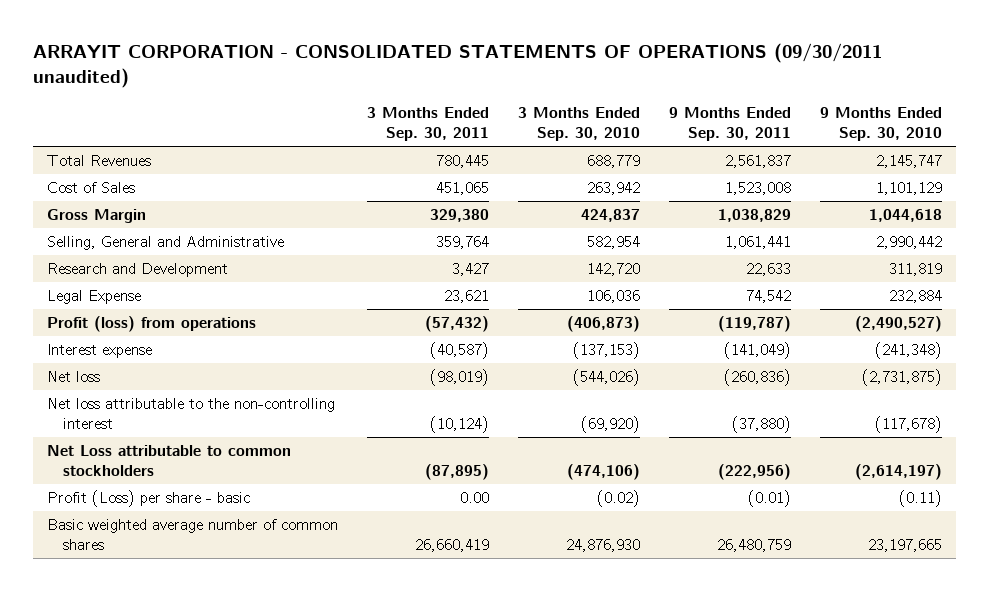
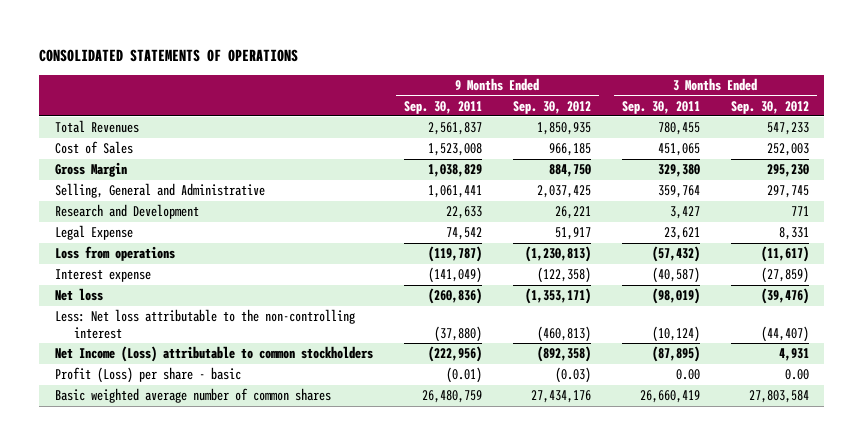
[32,42,882,89] ARRAYIT CORPORATION - CONSOLIDATED STATEMENTS OF OPERATIONS (09/30/2011 unaudited) -> [39,48,299,62] CONSOLIDATED STATEMENTS OF OPERATIONS
[518,107,641,141] 3 Months Ended Sep. 30, 2010 -> none
[819,107,942,141] 9 Months Ended Sep. 30, 2010 -> none
none -> [512,100,591,114] Sep. 30, 2012
none -> [730,100,809,114] Sep. 30, 2012
[436,155,490,169] 780,445 -> [657,122,700,136] 780,455
[47,316,257,333] Profit (loss) from operations -> [54,246,175,262] Loss from operations
[47,398,336,429] Net loss attributable to the non-controlling interest -> [54,309,355,339] Less: Net loss attributable to the non-controlling interest
[47,445,292,476] Net Loss attributable to common stockholders -> [54,346,373,363] Net Income (Loss) attributable to common stockholders

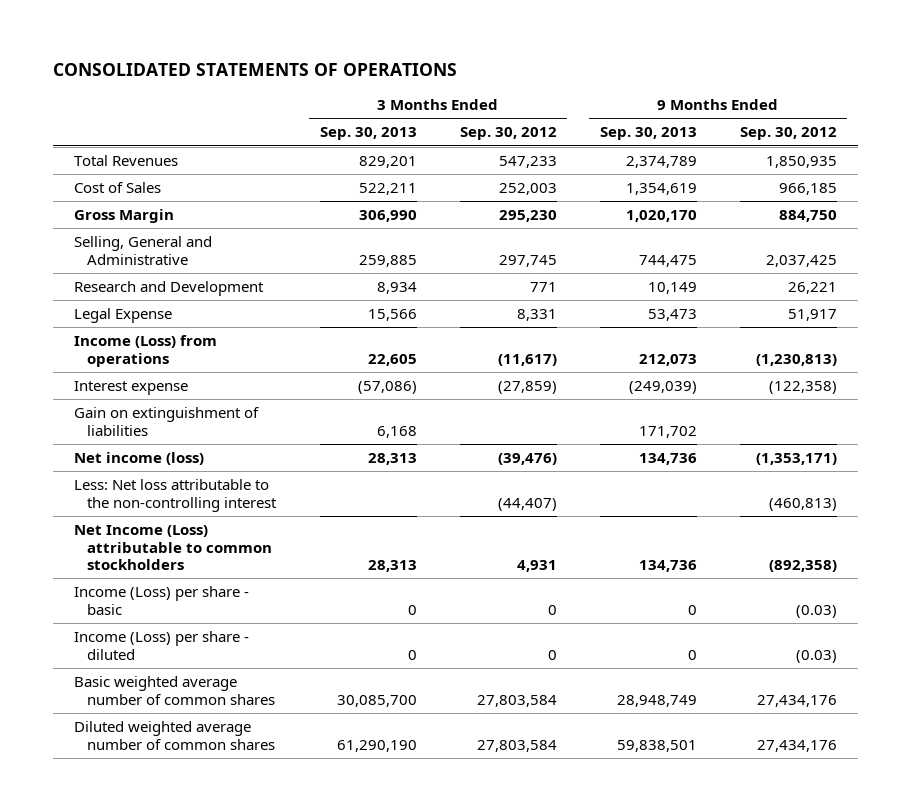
[403,100,482,114] Sep. 30, 2011 -> none
[621,100,700,114] Sep. 30, 2011 -> none
none -> [319,127,417,141] Sep. 30, 2013
none -> [599,127,697,141] Sep. 30, 2013
[54,246,175,262] Loss from operations -> [74,335,218,367] Income (Loss) from operations
none -> [74,407,260,436] Gain on extinguishment of liabilities
[54,288,103,302] Net loss -> [74,452,205,466] Net income (loss)
[54,367,241,384] Profit (Loss) per share - basic -> [74,586,250,615] Income (Loss) per share - basic
[784,369,809,381] 0.00 -> [547,604,557,615] 0
none -> [74,631,250,660] Income (Loss) per share - diluted
none -> [74,721,276,750] Diluted weighted average number of common shares

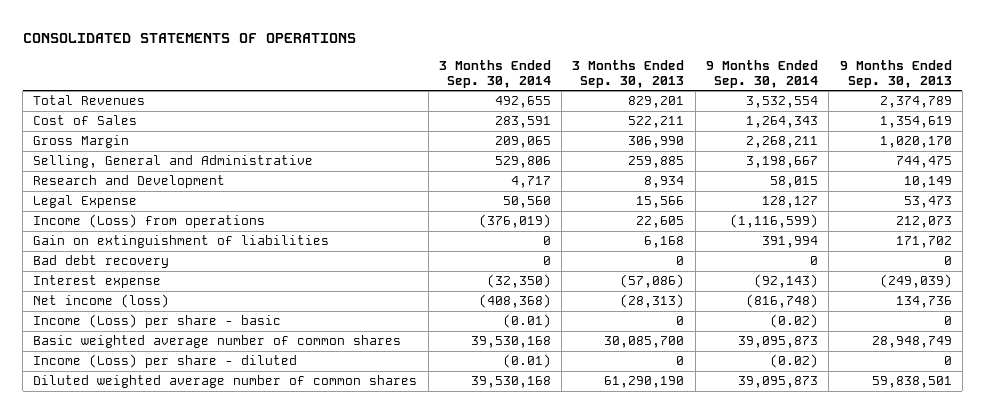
[459,127,557,141] Sep. 30, 2012 -> none
[739,127,837,141] Sep. 30, 2012 -> none
none -> [438,59,551,88] 3 Months Ended Sep. 30, 2014
none -> [706,59,819,88] 9 Months Ended Sep. 30, 2014
[74,479,278,512] Less: Net loss attributable to the non-controlling interest -> none
[74,525,273,571] Net Income (Loss) attributable to common stockholders -> none
none -> [33,255,170,269] Bad debt recovery
[74,381,189,396] Interest expense -> [33,275,162,289] Interest expense
[367,453,417,466] 28,313 -> [620,294,685,309] (28,313)
[74,631,250,660] Income (Loss) per share - diluted -> [33,354,298,369] Income (Loss) per share - diluted

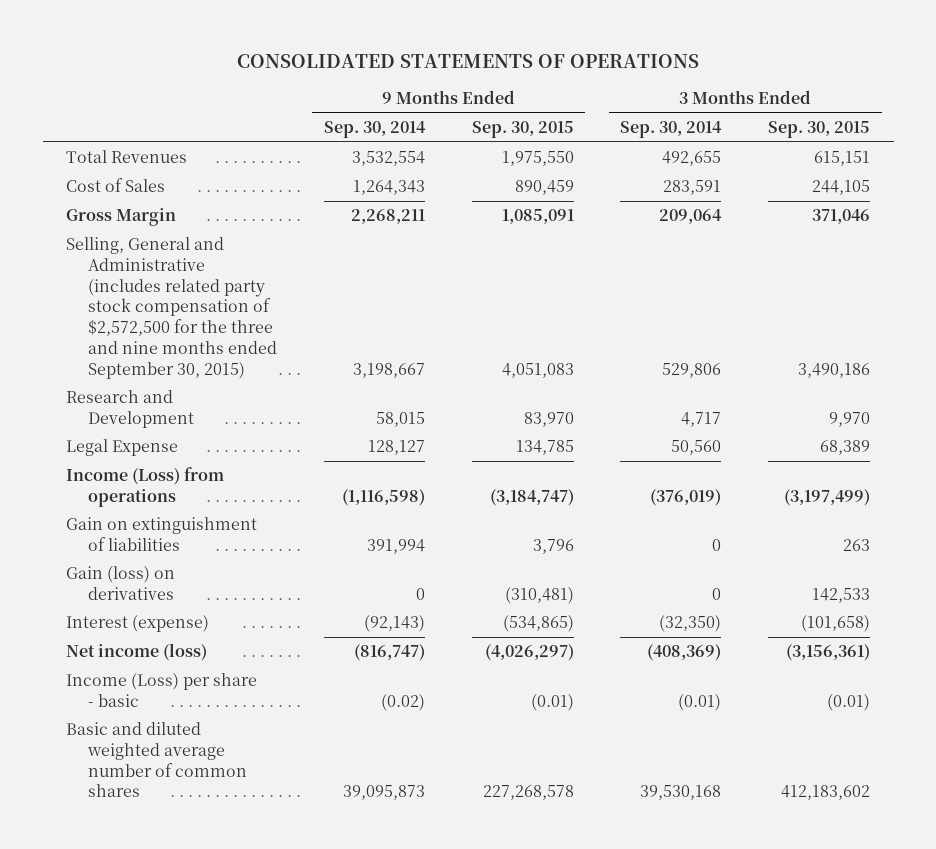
[572,59,685,88] 3 Months Ended Sep. 30, 2013 -> none
[839,59,952,88] 9 Months Ended Sep. 30, 2013 -> none
none -> [471,121,574,139] Sep. 30, 2015
none -> [768,121,871,139] Sep. 30, 2015
[494,136,551,149] 209,065 -> [659,209,723,225] 209,064
[33,155,314,169] Selling, General and Administrative -> [66,237,278,379] Selling, General and Administrative (includes related party stock compensation of $2,572,500 for the three and nine months ended September 30, 2015)
[730,214,819,229] (1,116,599) -> [342,489,426,507] (1,116,598)
[33,255,170,269] Bad debt recovery -> none
none -> [66,566,176,601] Gain (loss) on derivatives
[33,275,162,289] Interest expense -> [66,615,210,633] Interest (expense)
[478,294,551,309] (408,368) -> [647,644,722,662] (408,369)
[746,294,819,309] (816,748) -> [354,644,426,662] (816,747)
[33,354,298,369] Income (Loss) per share - diluted -> none
[33,375,418,389] Diluted weighted average number of common shares -> none
[33,335,402,349] Basic weighted average number of common shares -> [66,722,248,798] Basic and diluted weighted average number of common shares

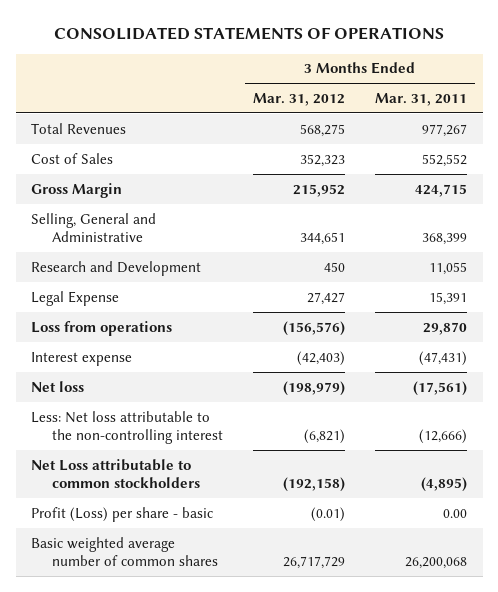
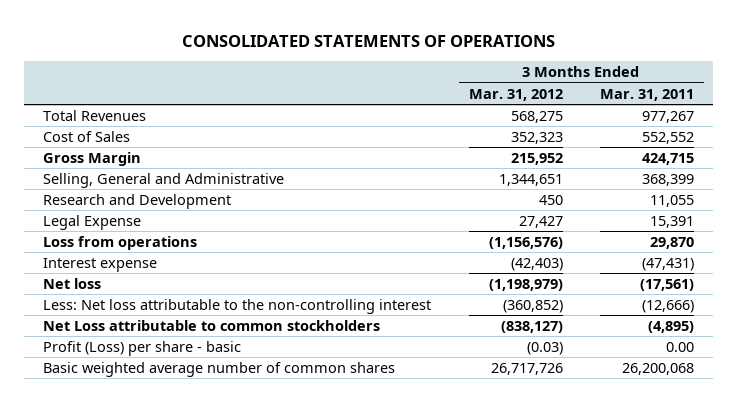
[300,231,346,245] 344,651 -> [498,173,563,186] 1,344,651
[283,320,346,336] (156,576) -> [488,236,563,249] (1,156,576)
[283,380,346,396] (198,979) -> [488,278,563,291] (1,198,979)
[304,428,346,444] (6,821) -> [502,299,563,313] (360,852)
[283,476,346,492] (192,158) -> [500,320,563,333] (838,127)
[311,506,346,522] (0.01) -> [526,341,563,355] (0.03)
[283,555,346,569] 26,717,729 -> [490,362,563,375] 26,717,726

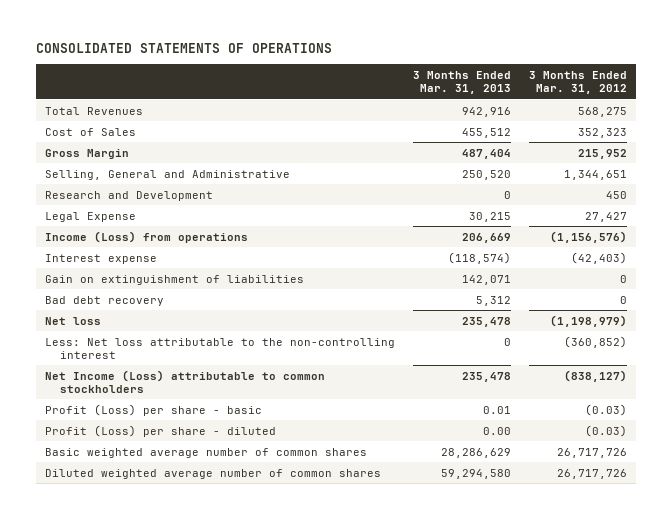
[600,88,695,101] Mar. 31, 2011 -> none
none -> [412,71,511,94] 3 Months Ended Mar. 31, 2013
[42,235,197,250] Loss from operations -> [45,230,249,243] Income (Loss) from operations
none -> [45,274,305,285] Gain on extinguishment of liabilities
none -> [45,295,165,306] Bad debt recovery
[42,319,380,331] Net Loss attributable to common stockholders -> [45,369,326,393] Net Income (Loss) attributable to common stockholders
none -> [45,424,277,437] Profit (Loss) per share - diluted
none -> [45,468,382,479] Diluted weighted average number of common shares

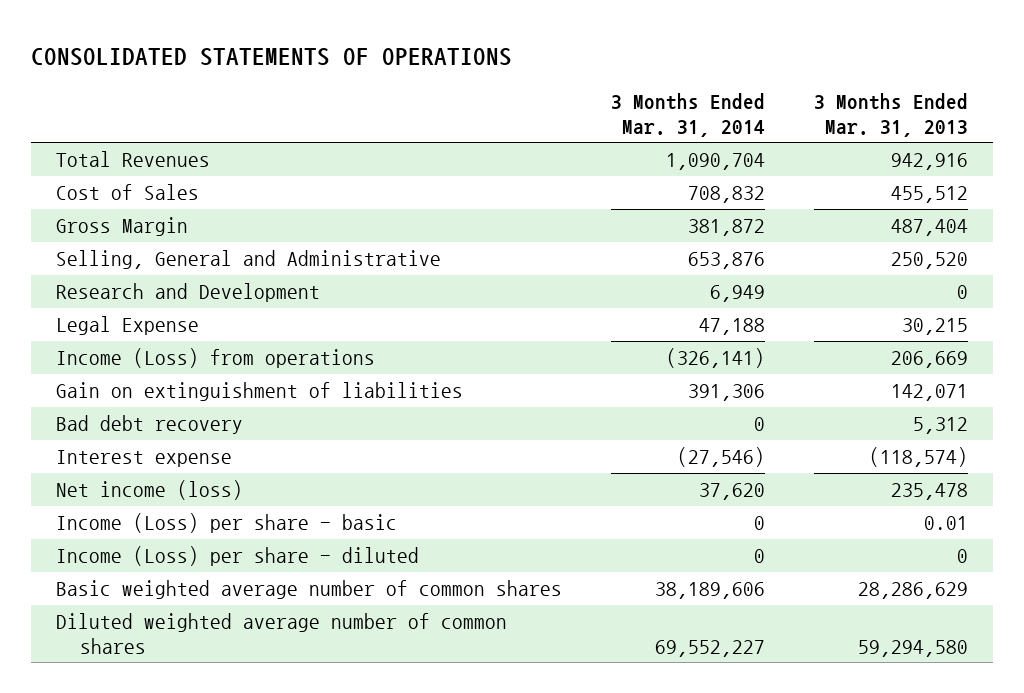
[528,71,627,94] 3 Months Ended Mar. 31, 2012 -> none
none -> [611,93,766,137] 3 Months Ended Mar. 31, 2014
[45,337,396,359] Less: Net loss attributable to the non-controlling interest -> none
[45,369,326,393] Net Income (Loss) attributable to common stockholders -> none
[45,253,158,264] Interest expense -> [55,450,232,468] Interest expense
[45,316,102,325] Net loss -> [55,480,243,501] Net income (loss)
[45,403,263,416] Profit (Loss) per share - basic -> [55,513,397,534] Income (Loss) per share - basic
[45,424,277,437] Profit (Loss) per share - diluted -> [55,546,419,567] Income (Loss) per share - diluted
[482,426,511,435] 0.00 -> [957,549,969,564] 0

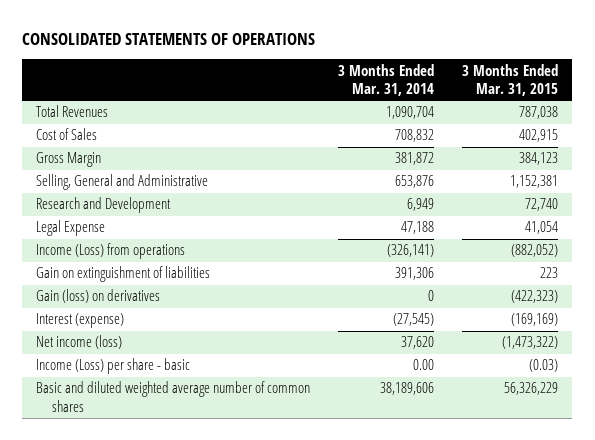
[814,93,969,137] 3 Months Ended Mar. 31, 2013 -> none
none -> [462,63,559,97] 3 Months Ended Mar. 31, 2015
[55,415,243,435] Bad debt recovery -> none
none -> [36,289,161,304] Gain (loss) on derivatives
[55,450,232,468] Interest expense -> [36,313,125,329] Interest (expense)
[677,447,766,468] (27,546) -> [393,313,435,327] (27,545)
[55,546,419,567] Income (Loss) per share - diluted -> none
[55,613,507,654] Diluted weighted average number of common shares -> none
[754,516,766,531] 0 -> [413,359,435,371] 0.00
[55,580,562,600] Basic weighted average number of common shares -> [36,381,311,412] Basic and diluted weighted average number of common shares

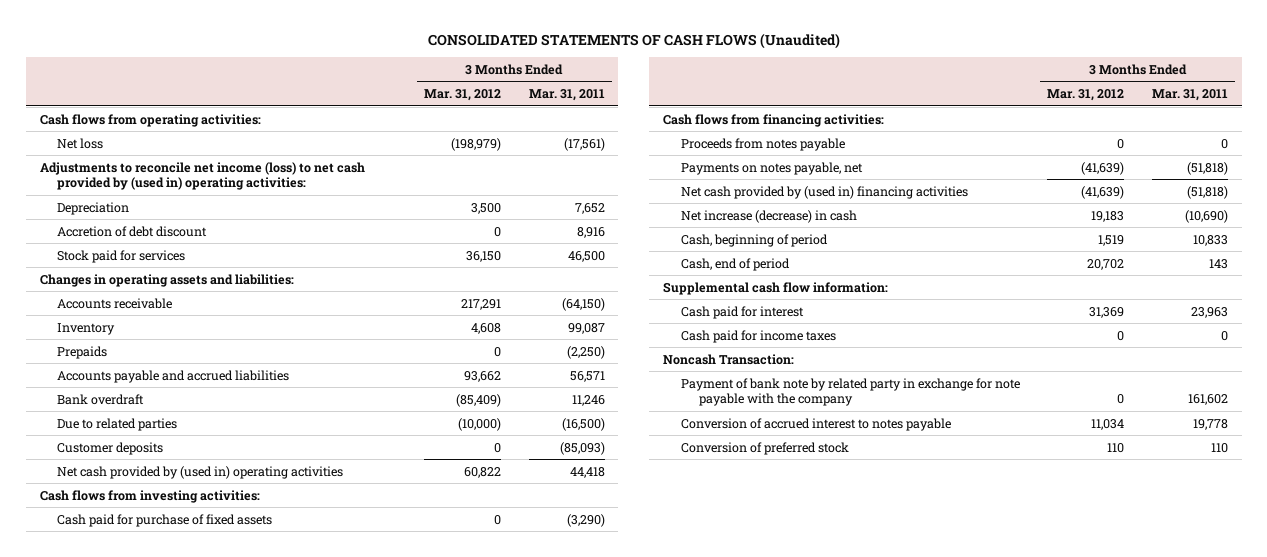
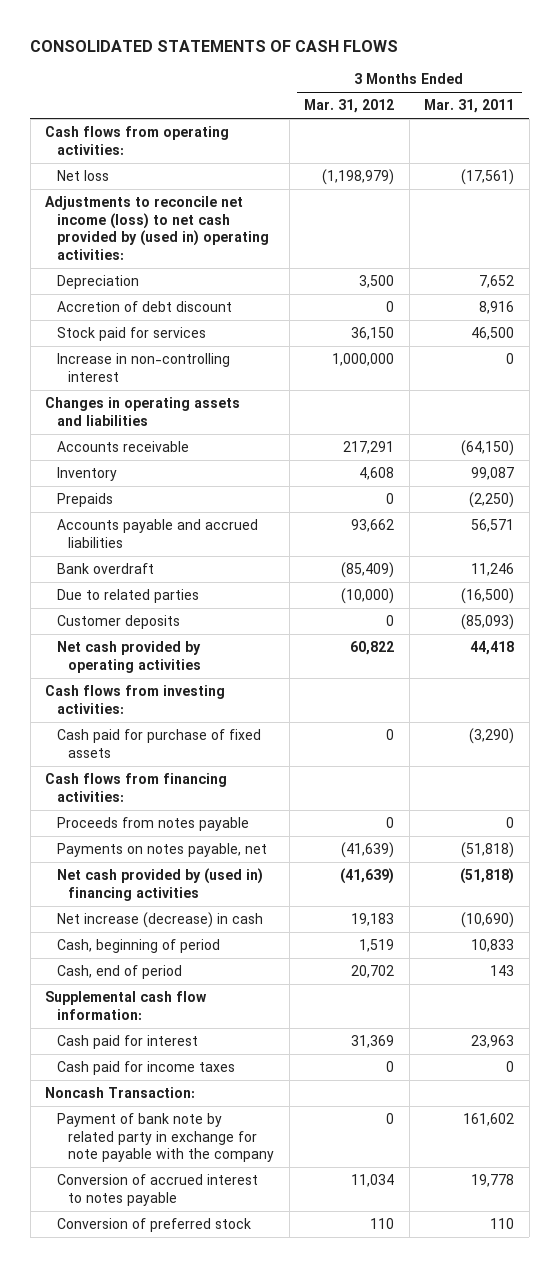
[427,32,840,49] CONSOLIDATED STATEMENTS OF CASH FLOWS (Unaudited) -> [30,39,399,52] CONSOLIDATED STATEMENTS OF CASH FLOWS
[450,137,501,151] (198,979) -> [322,169,395,186] (1,198,979)
none -> [56,353,230,382] Increase in non-controlling interest
[39,273,294,287] Changes in operating assets and liabilities: -> [45,397,241,426] Changes in operating assets and liabilities
[57,465,344,479] Net cash provided by (used in) operating activities -> [56,641,202,673] Net cash provided by operating activities

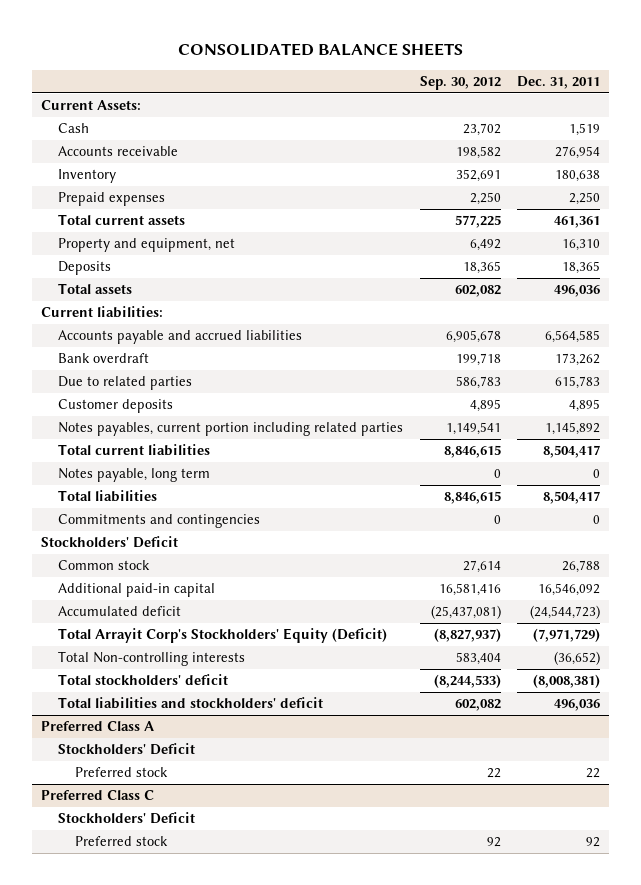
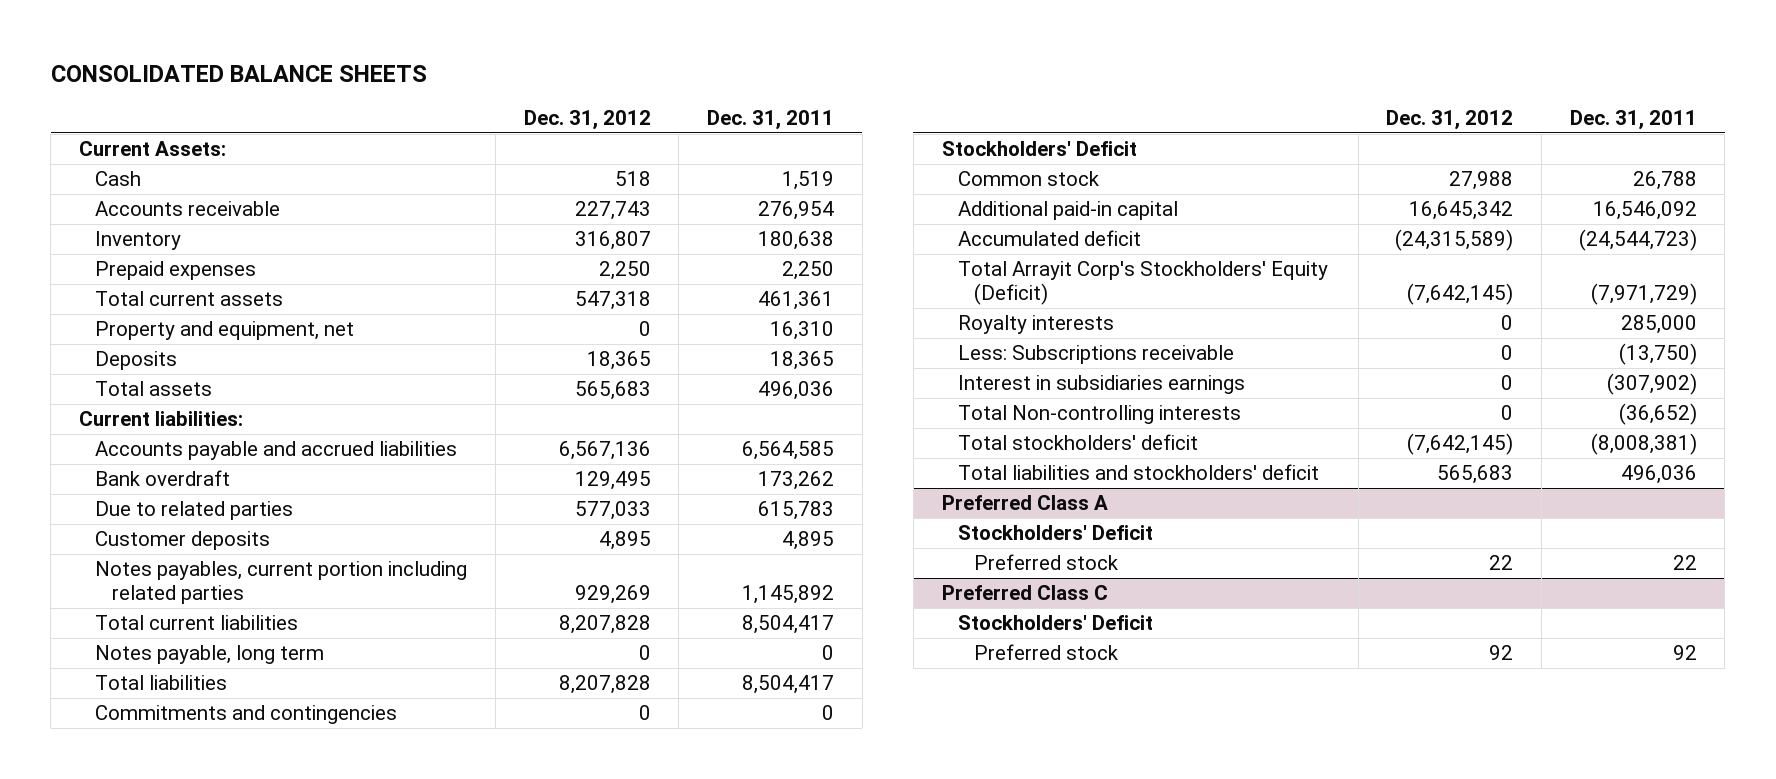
[419,75,501,90] Sep. 30, 2012 -> none
none -> [523,109,651,130] Dec. 31, 2012
none -> [957,315,1114,335] Royalty interests
none -> [957,345,1234,365] Less: Subscriptions receivable
none -> [957,375,1245,395] Interest in subsidiaries earnings

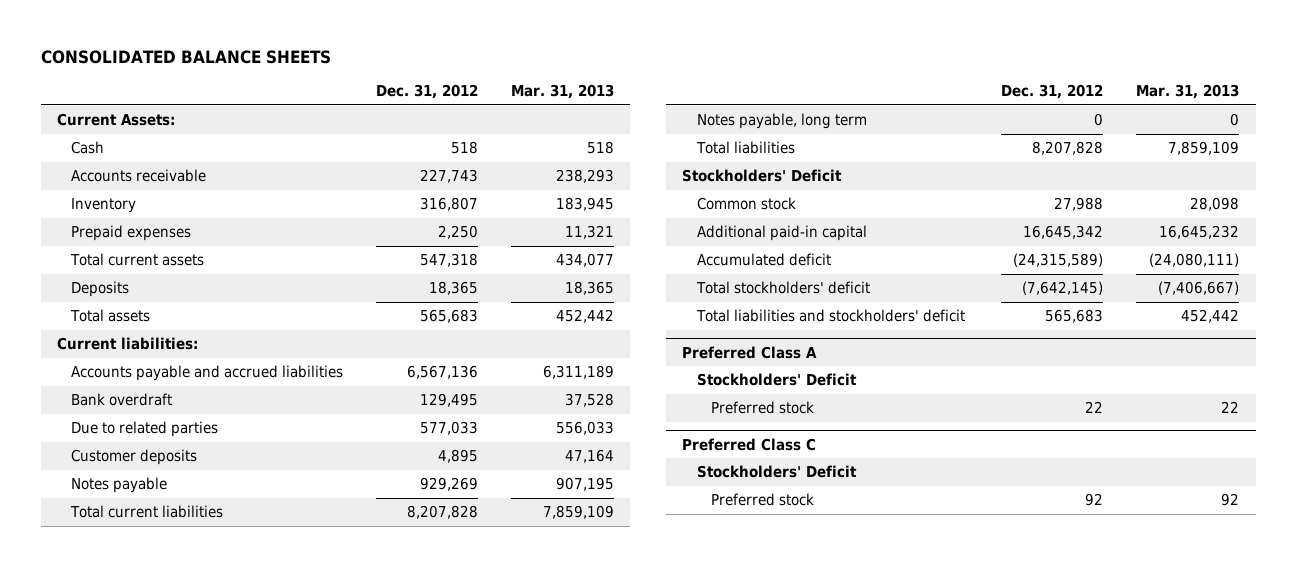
[707,109,835,130] Dec. 31, 2011 -> none
none -> [510,84,614,100] Mar. 31, 2013
[95,321,355,341] Property and equipment, net -> none
[95,561,468,605] Notes payables, current portion including related parties -> [71,477,168,494] Notes payable
[95,705,398,725] Commitments and contingencies -> none
[957,261,1328,306] Total Arrayit Corp's Stockholders' Equity (Deficit) -> none
[957,315,1114,335] Royalty interests -> none
[957,345,1234,365] Less: Subscriptions receivable -> none
[957,375,1245,395] Interest in subsidiaries earnings -> none
[957,405,1241,425] Total Non-controlling interests -> none

